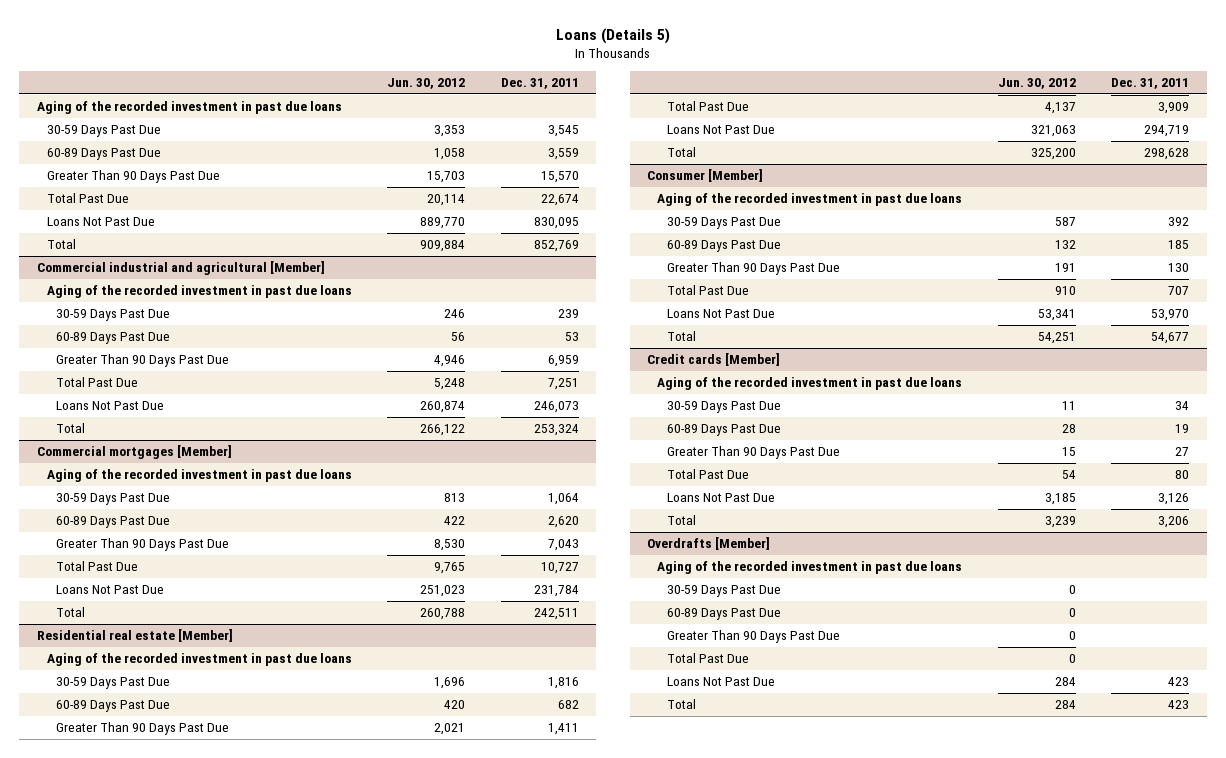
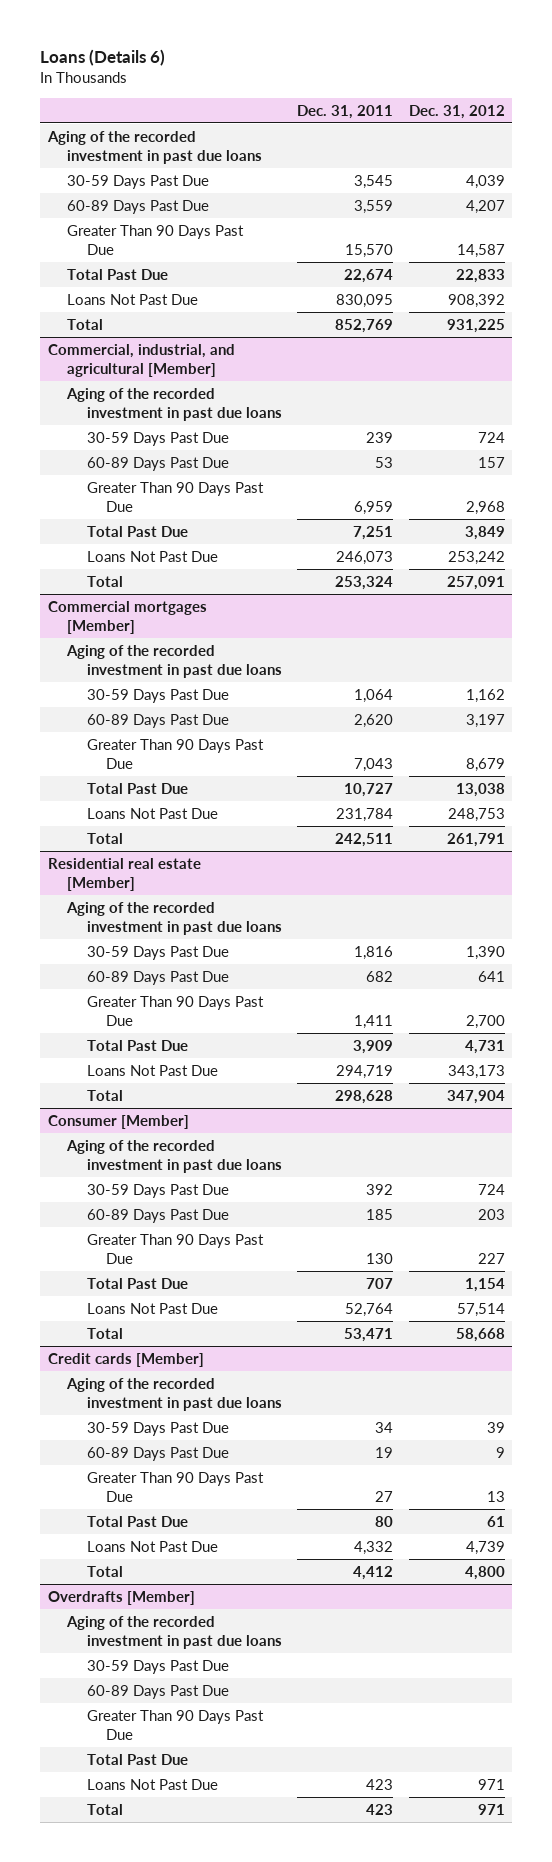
[556,27,671,44] Loans (Details 5) -> [39,48,165,66] Loans (Details 6)
[387,78,466,90] Jun. 30, 2012 -> none
none -> [408,104,505,119] Dec. 31, 2012
[36,261,325,276] Commercial industrial and agricultural [Member] -> [47,343,235,377] Commercial, industrial, and agricultural [Member]
[1151,309,1190,322] 53,970 -> [345,1302,394,1317] 52,764
[1151,332,1190,345] 54,677 -> [344,1327,394,1342] 53,471
[1158,493,1190,506] 3,126 -> [354,1540,394,1555] 4,332
[1158,516,1190,529] 3,206 -> [353,1565,394,1580] 4,412

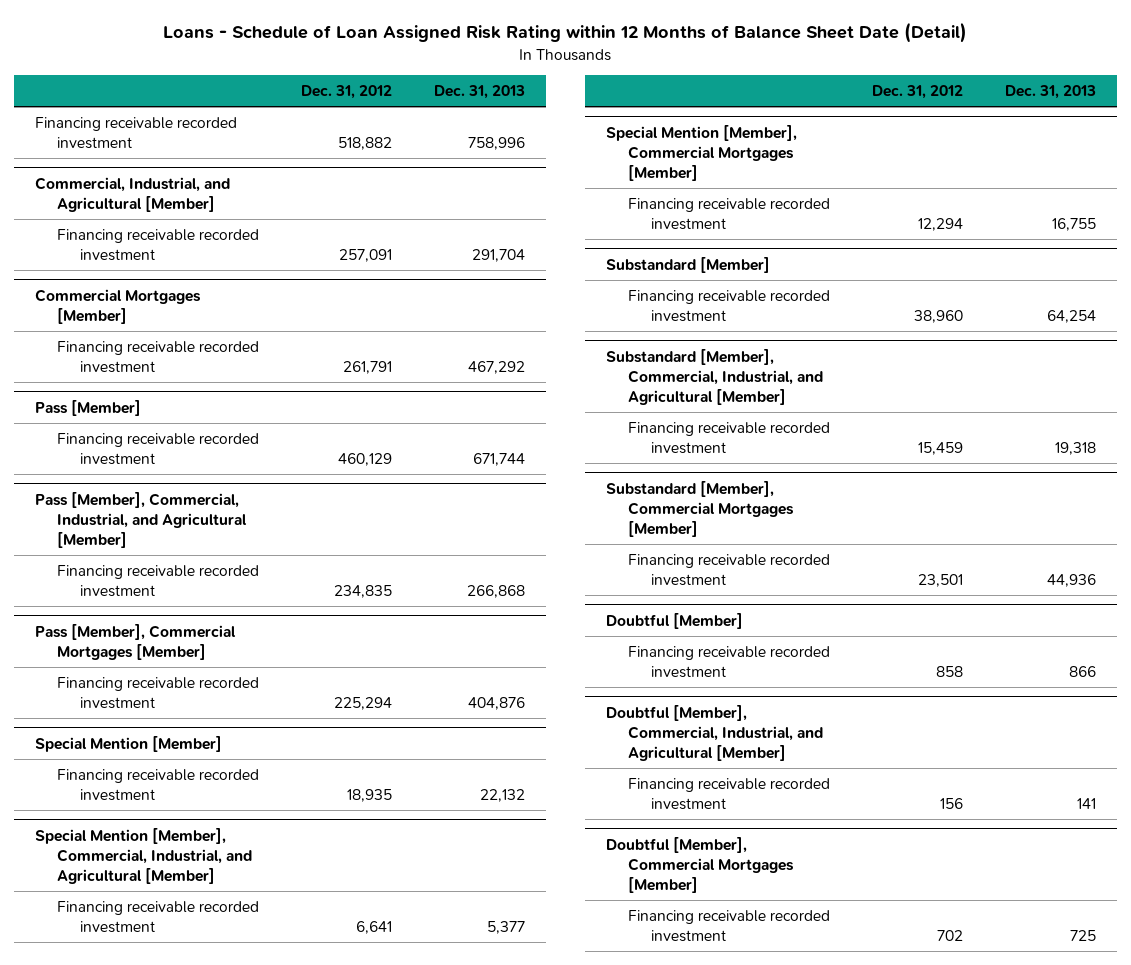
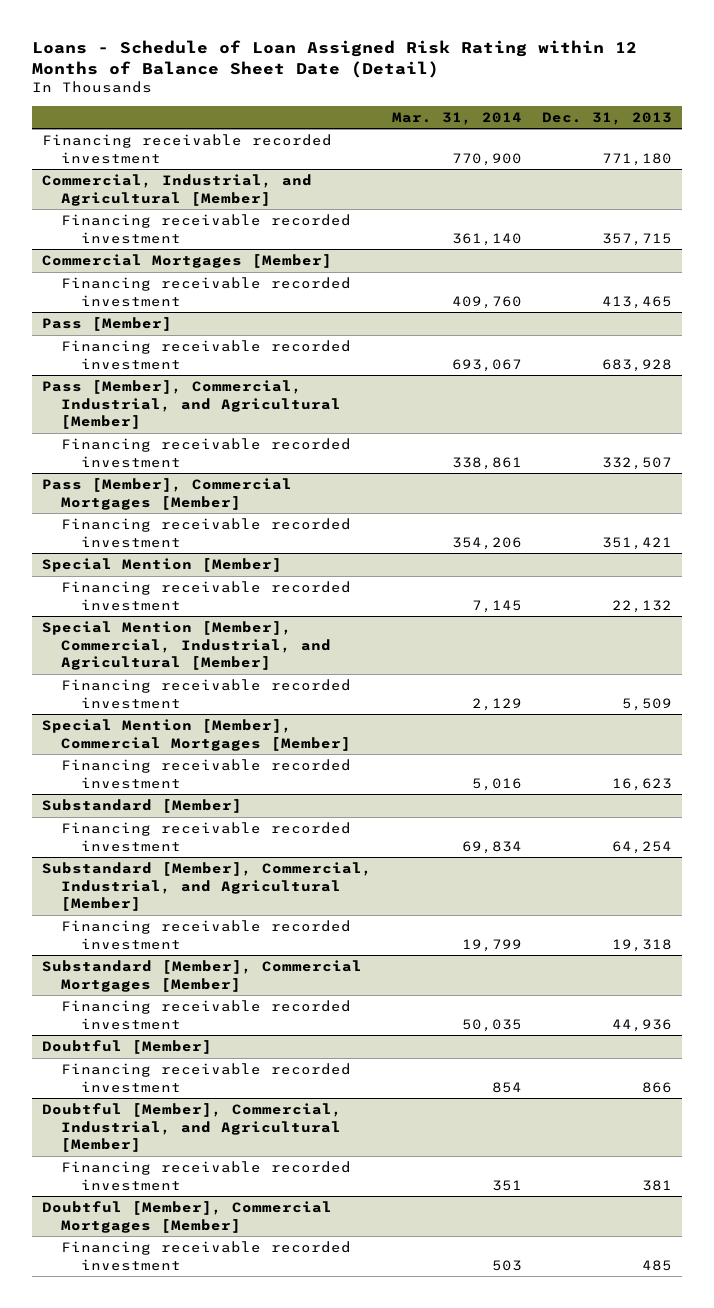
[301,85,393,100] Dec. 31, 2012 -> none
none -> [392,111,523,125] Mar. 31, 2014
[467,136,525,150] 758,996 -> [602,152,673,166] 771,180
[471,248,525,262] 291,704 -> [602,232,673,246] 357,715
[467,360,525,374] 467,292 -> [602,295,673,309] 413,465
[472,452,525,466] 671,744 -> [602,358,673,372] 683,928
[466,584,525,598] 266,868 -> [602,456,673,470] 332,507
[467,696,525,710] 404,876 -> [602,536,673,550] 351,421
[486,920,525,934] 5,377 -> [622,697,673,711] 5,509
[1052,217,1097,231] 16,755 -> [612,777,673,791] 16,623
[1077,797,1097,809] 141 -> [642,1179,673,1191] 381
[1070,929,1097,941] 725 -> [642,1259,673,1271] 485

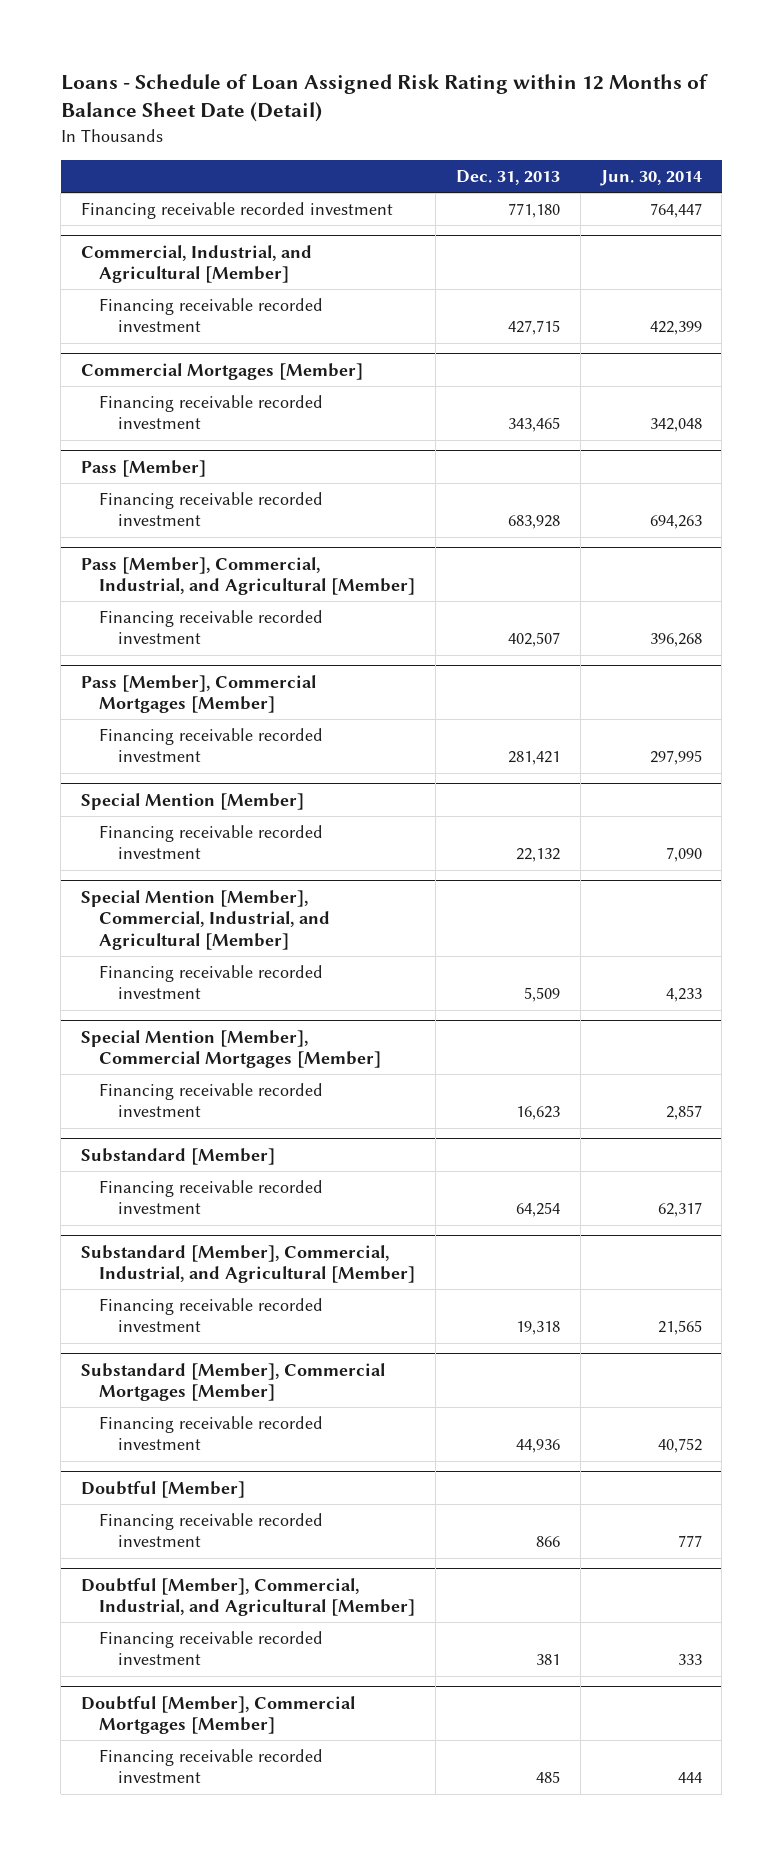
[392,111,523,125] Mar. 31, 2014 -> none
none -> [599,169,702,186] Jun. 30, 2014
[602,232,673,246] 357,715 -> [507,320,560,336] 427,715
[602,295,673,309] 413,465 -> [507,417,560,433] 343,465
[602,456,673,470] 332,507 -> [507,632,560,648] 402,507
[602,536,673,550] 351,421 -> [507,751,560,766] 281,421

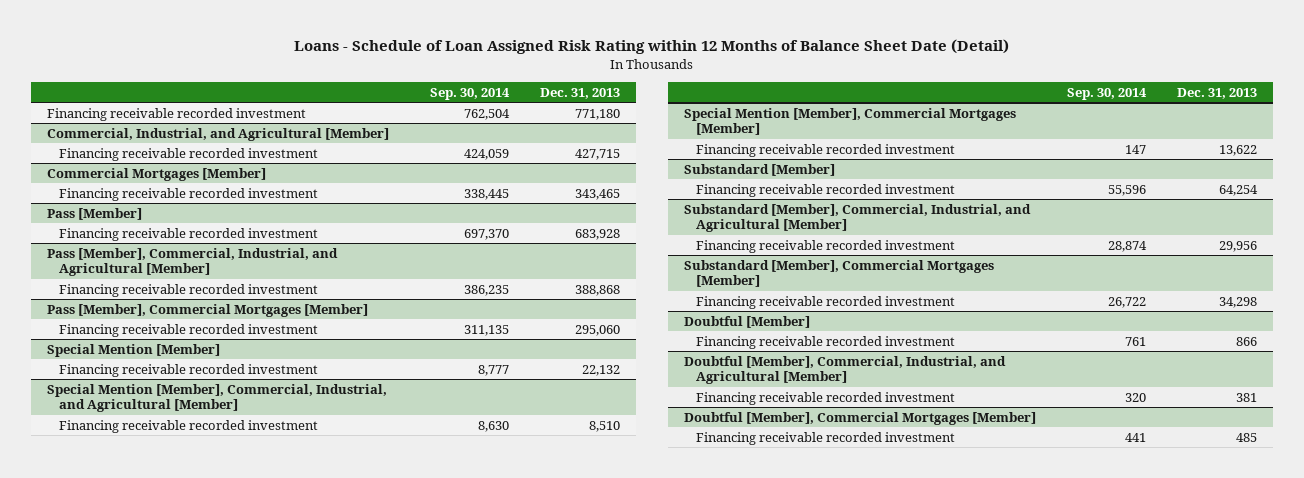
[599,169,702,186] Jun. 30, 2014 -> none
none -> [429,87,510,100] Sep. 30, 2014
[507,632,560,648] 402,507 -> [575,284,621,296] 388,868
[507,751,560,766] 281,421 -> [575,324,621,336] 295,060
[523,987,560,1003] 5,509 -> [589,420,621,432] 8,510
[515,1106,560,1121] 16,623 -> [1219,144,1258,156] 13,622
[515,1321,560,1336] 19,318 -> [1219,240,1258,252] 29,956
[515,1439,560,1454] 44,936 -> [1219,296,1258,308] 34,298

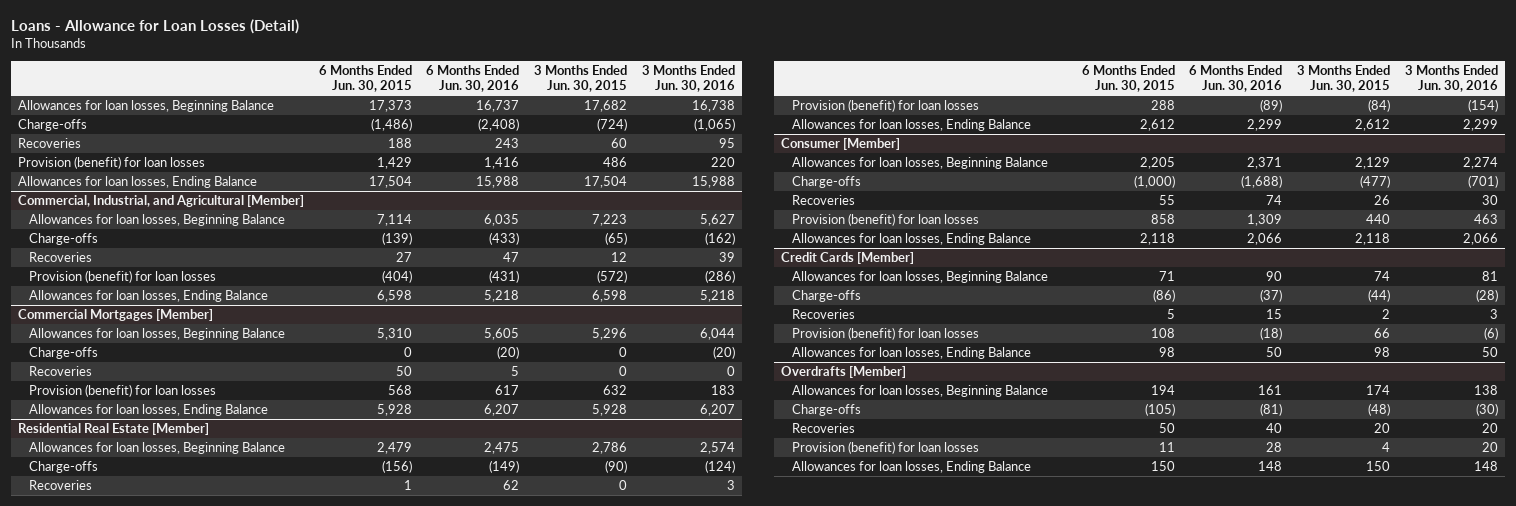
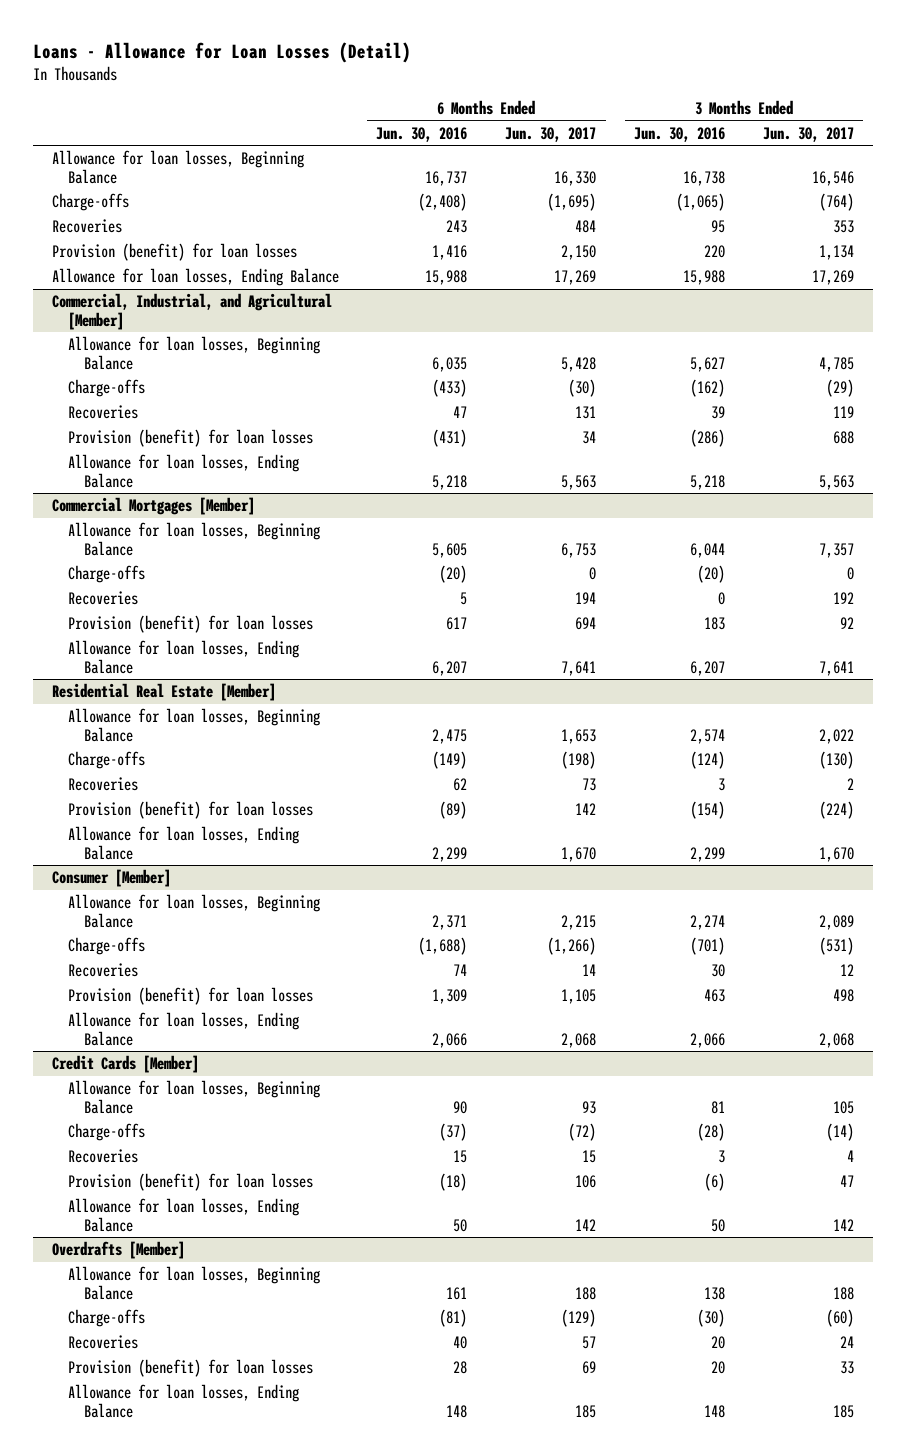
[318,65,412,93] 6 Months Ended Jun. 30, 2015 -> none
[534,65,628,93] 3 Months Ended Jun. 30, 2015 -> none
none -> [505,126,597,142] Jun. 30, 2017
none -> [762,126,854,142] Jun. 30, 2017
[18,100,275,113] Allowances for loan losses, Beginning Balance -> [51,150,304,184] Allowance for loan losses, Beginning Balance
[18,176,258,189] Allowances for loan losses, Ending Balance -> [51,268,339,287] Allowance for loan losses, Ending Balance
[29,214,286,227] Allowances for loan losses, Beginning Balance -> [67,336,320,370] Allowance for loan losses, Beginning Balance
[29,290,269,303] Allowances for loan losses, Ending Balance -> [67,454,299,488] Allowance for loan losses, Ending Balance
[29,328,286,341] Allowances for loan losses, Beginning Balance -> [67,522,320,556] Allowance for loan losses, Beginning Balance
[29,404,269,417] Allowances for loan losses, Ending Balance -> [67,640,299,674] Allowance for loan losses, Ending Balance
[29,442,286,455] Allowances for loan losses, Beginning Balance -> [67,708,320,742] Allowance for loan losses, Beginning Balance
[792,119,1032,132] Allowances for loan losses, Ending Balance -> [67,826,299,860] Allowance for loan losses, Ending Balance
[792,157,1049,170] Allowances for loan losses, Beginning Balance -> [67,894,320,928] Allowance for loan losses, Beginning Balance
[792,233,1032,246] Allowances for loan losses, Ending Balance -> [67,1012,299,1046] Allowance for loan losses, Ending Balance
[792,271,1049,284] Allowances for loan losses, Beginning Balance -> [67,1080,320,1114] Allowance for loan losses, Beginning Balance
[792,347,1032,360] Allowances for loan losses, Ending Balance -> [67,1198,299,1232] Allowance for loan losses, Ending Balance
[792,385,1049,398] Allowances for loan losses, Beginning Balance -> [67,1266,320,1300] Allowance for loan losses, Beginning Balance
[792,461,1032,474] Allowances for loan losses, Ending Balance -> [67,1384,299,1418] Allowance for loan losses, Ending Balance

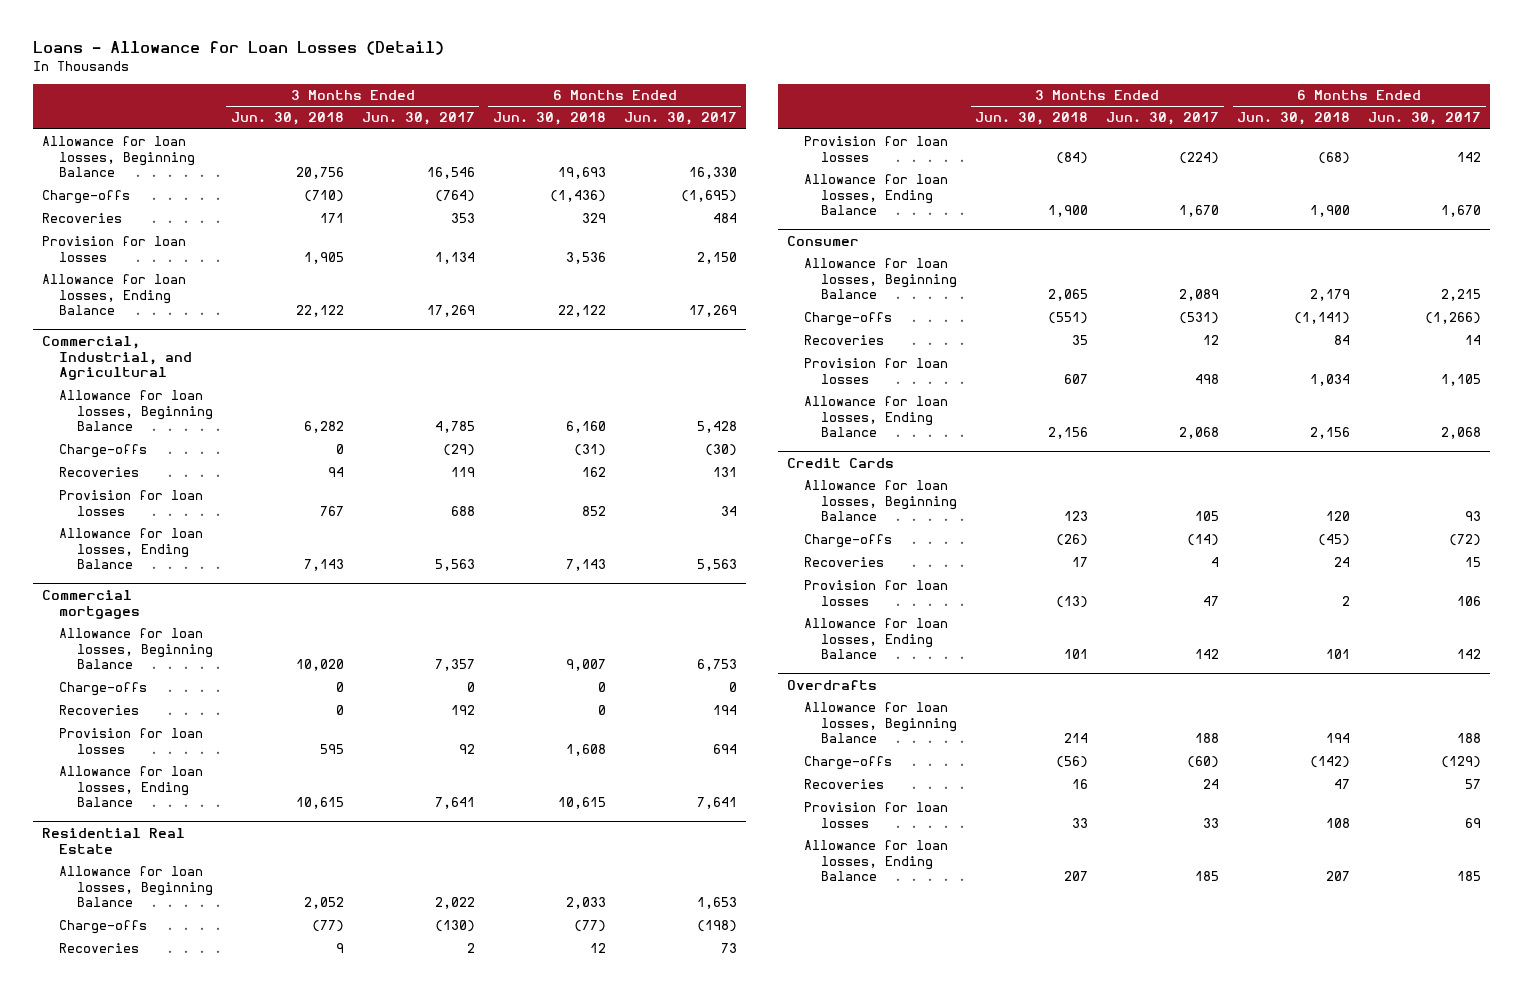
[376,126,468,142] Jun. 30, 2016 -> none
[633,126,725,142] Jun. 30, 2016 -> none
none -> [230,112,344,126] Jun. 30, 2018
none -> [492,112,606,126] Jun. 30, 2018
[51,243,297,262] Provision (benefit) for loan losses -> [42,236,187,262] Provision for loan losses
[51,293,332,330] Commercial, Industrial, and Agricultural [Member] -> [42,336,193,381] Commercial, Industrial, and Agricultural
[67,429,313,448] Provision (benefit) for loan losses -> [59,490,204,516] Provision for loan losses
[51,497,255,516] Commercial Mortgages [Member] -> [42,590,141,619] Commercial mortgages
[67,615,313,634] Provision (benefit) for loan losses -> [59,728,204,754] Provision for loan losses
[51,683,276,702] Residential Real Estate [Member] -> [42,828,186,854] Residential Real Estate
[67,801,313,820] Provision (benefit) for loan losses -> [804,136,949,162] Provision for loan losses
[51,869,171,888] Consumer [Member] -> [786,236,859,247] Consumer
[67,987,313,1006] Provision (benefit) for loan losses -> [804,358,949,384] Provision for loan losses
[51,1055,199,1074] Credit Cards [Member] -> [786,458,894,469] Credit Cards
[67,1173,313,1192] Provision (benefit) for loan losses -> [804,580,949,606] Provision for loan losses
[51,1241,185,1260] Overdrafts [Member] -> [786,680,877,691] Overdrafts
[67,1359,313,1378] Provision (benefit) for loan losses -> [804,802,949,828] Provision for loan losses

